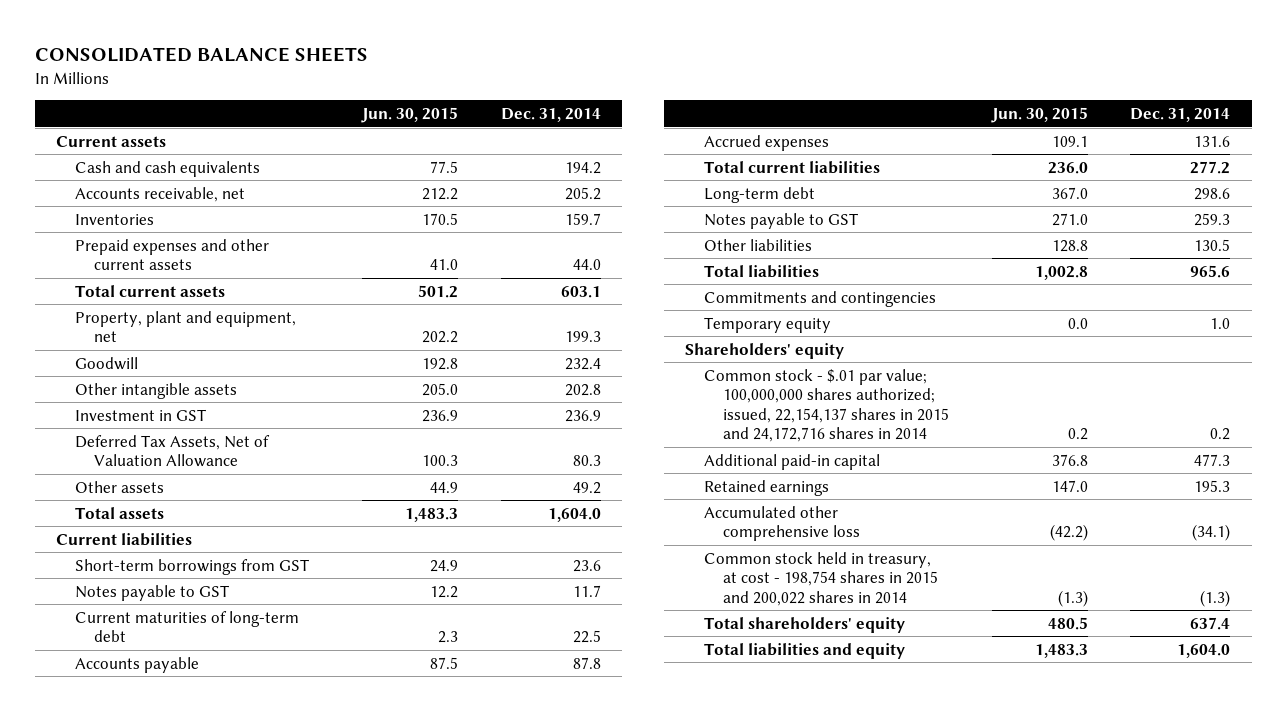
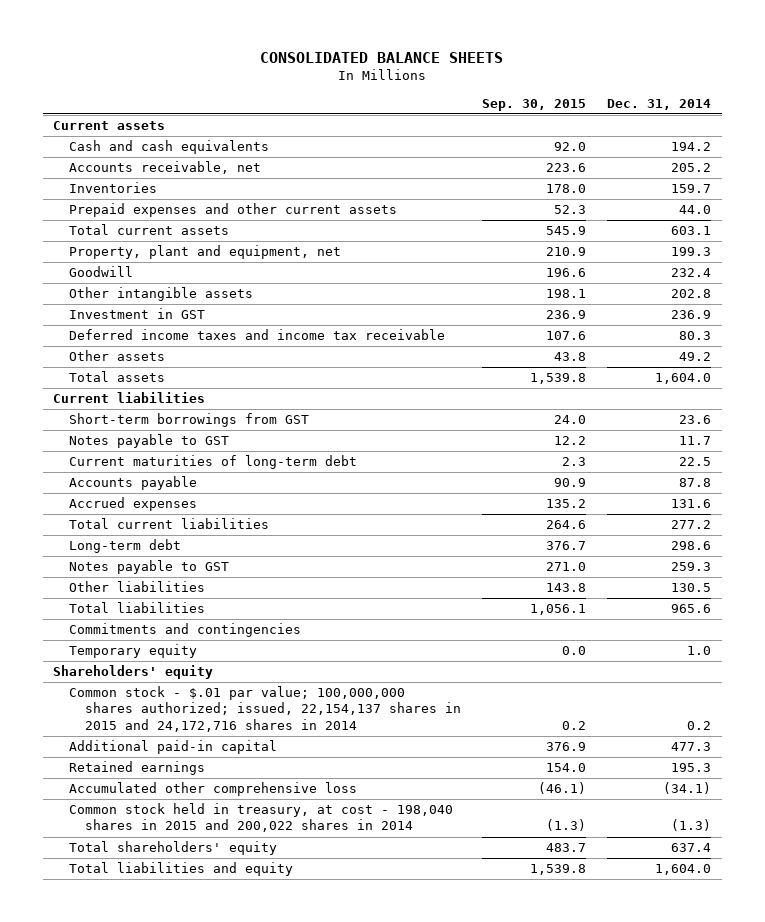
[361,107,459,124] Jun. 30, 2015 -> none
none -> [482,98,587,111] Sep. 30, 2015
[74,434,270,468] Deferred Tax Assets, Net of Valuation Allowance -> [69,329,446,341] Deferred income taxes and income tax receivable
[704,551,939,606] Common stock held in treasury, at cost - 198,754 shares in 2015 and 200,022 shares in 2014 -> [69,803,454,833] Common stock held in treasury, at cost - 198,040 shares in 2015 and 200,022 shares in 2014

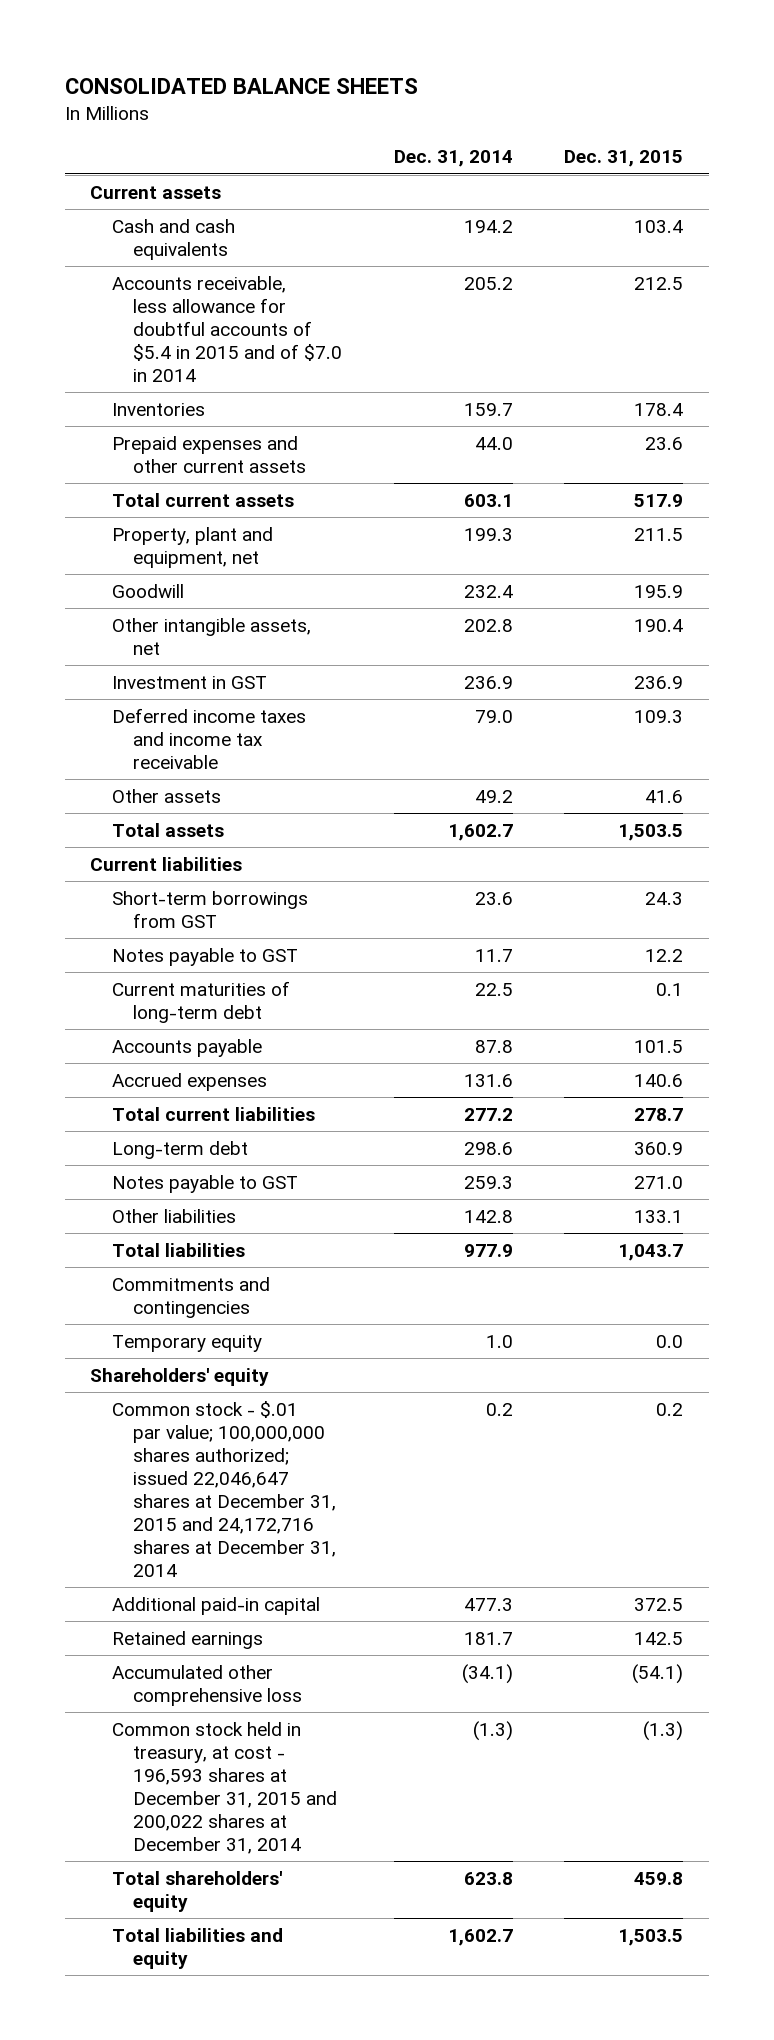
[482,98,587,111] Sep. 30, 2015 -> none
none -> [564,150,684,168] Dec. 31, 2015
[69,161,262,175] Accounts receivable, net -> [111,275,343,382] Accounts receivable, less allowance for doubtful accounts of $5.4 in 2015 and of $7.0 in 2014
[69,287,254,302] Other intangible assets -> [111,617,311,655] Other intangible assets, net
[679,331,712,341] 80.3 -> [474,709,513,723] 79.0
[655,373,712,385] 1,604.0 -> [447,823,513,841] 1,602.7
[671,583,712,593] 130.5 -> [463,1209,513,1223] 142.8
[671,604,712,614] 965.6 -> [463,1243,513,1257] 977.9
[69,686,462,732] Common stock - $.01 par value; 100,000,000 shares authorized; issued, 22,154,137 shares in 2015 and 24,172,716 shares in 2014 -> [111,1400,337,1577] Common stock - $.01 par value; 100,000,000 shares authorized; issued 22,046,647 shares at December 31, 2015 and 24,172,716 shares at December 31, 2014
[671,763,712,773] 195.3 -> [463,1631,513,1645] 181.7
[69,803,454,833] Common stock held in treasury, at cost - 198,040 shares in 2015 and 200,022 shares in 2014 -> [111,1721,338,1854] Common stock held in treasury, at cost - 196,593 shares at December 31, 2015 and 200,022 shares at December 31, 2014
[671,843,712,853] 637.4 -> [463,1871,513,1885] 623.8
[655,864,712,876] 1,604.0 -> [447,1928,513,1946] 1,602.7

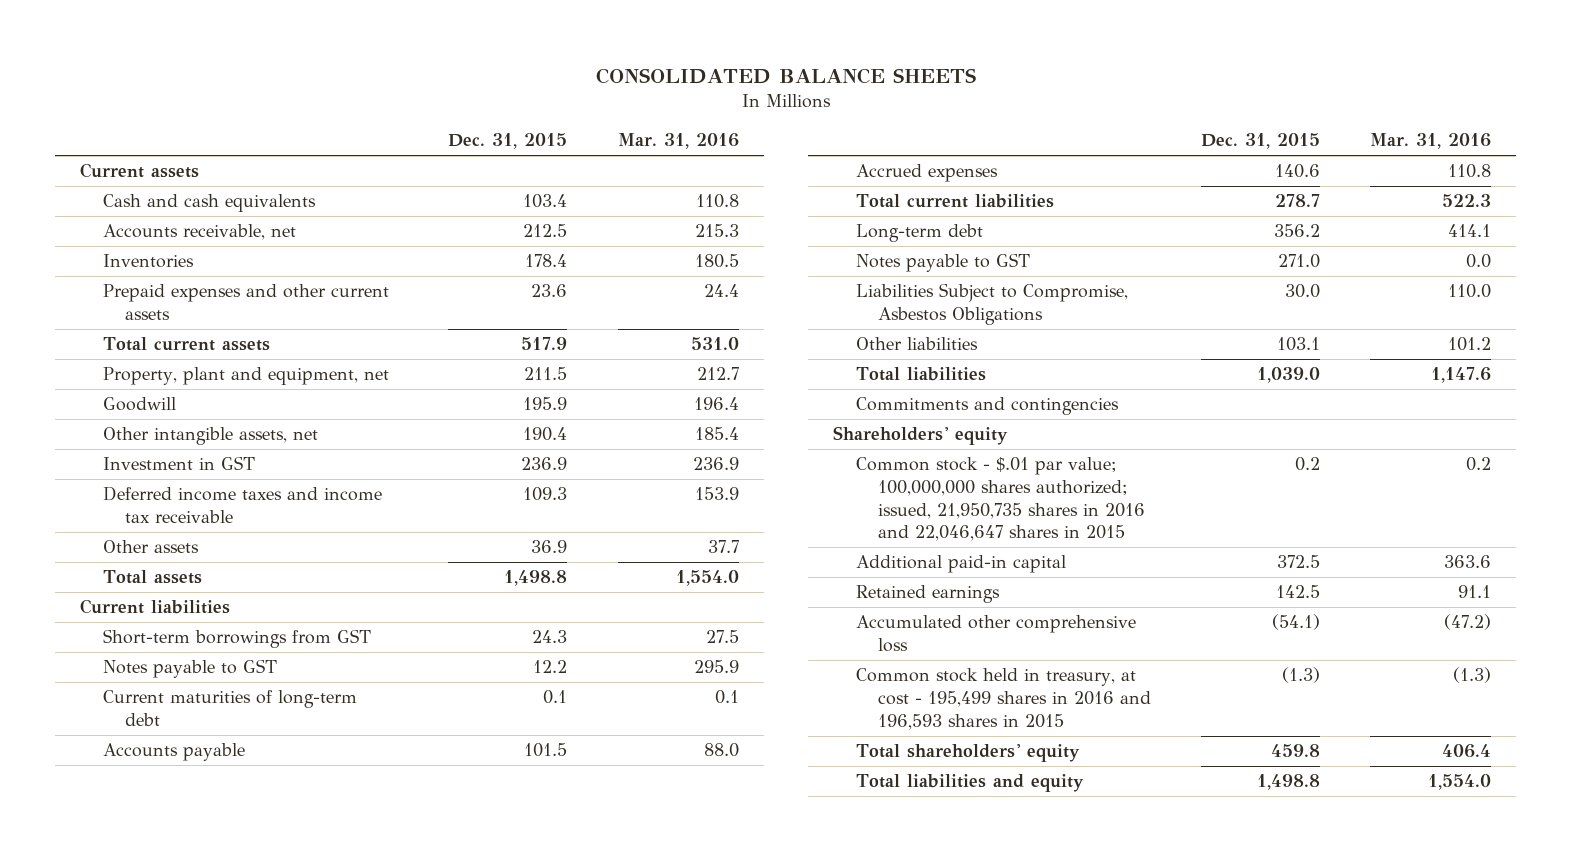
[393,150,513,168] Dec. 31, 2014 -> none
none -> [617,133,739,150] Mar. 31, 2016
[111,275,343,382] Accounts receivable, less allowance for doubtful accounts of $5.4 in 2015 and of $7.0 in 2014 -> [102,224,296,241] Accounts receivable, net
[645,789,684,803] 41.6 -> [531,540,568,554] 36.9
[618,823,684,841] 1,503.5 -> [504,570,568,587] 1,498.8
[634,1141,684,1155] 360.9 -> [1274,224,1321,238] 356.2
none -> [855,283,1128,325] Liabilities Subject to Compromise, Asbestos Obligations
[634,1209,684,1223] 133.1 -> [1277,337,1321,352] 103.1
[618,1243,684,1261] 1,043.7 -> [1257,367,1321,384] 1,039.0
[111,1334,262,1352] Temporary equity -> none
[111,1400,337,1577] Common stock - $.01 par value; 100,000,000 shares authorized; issued 22,046,647 shares at December 31, 2015 and 24,172,716 shares at December 31, 2014 -> [855,457,1146,542] Common stock - $.01 par value; 100,000,000 shares authorized; issued, 21,950,735 shares in 2016 and 22,046,647 shares in 2015
[111,1721,338,1854] Common stock held in treasury, at cost - 196,593 shares at December 31, 2015 and 200,022 shares at December 31, 2014 -> [855,668,1152,730] Common stock held in treasury, at cost - 195,499 shares in 2016 and 196,593 shares in 2015
[618,1928,684,1946] 1,503.5 -> [1257,774,1321,791] 1,498.8

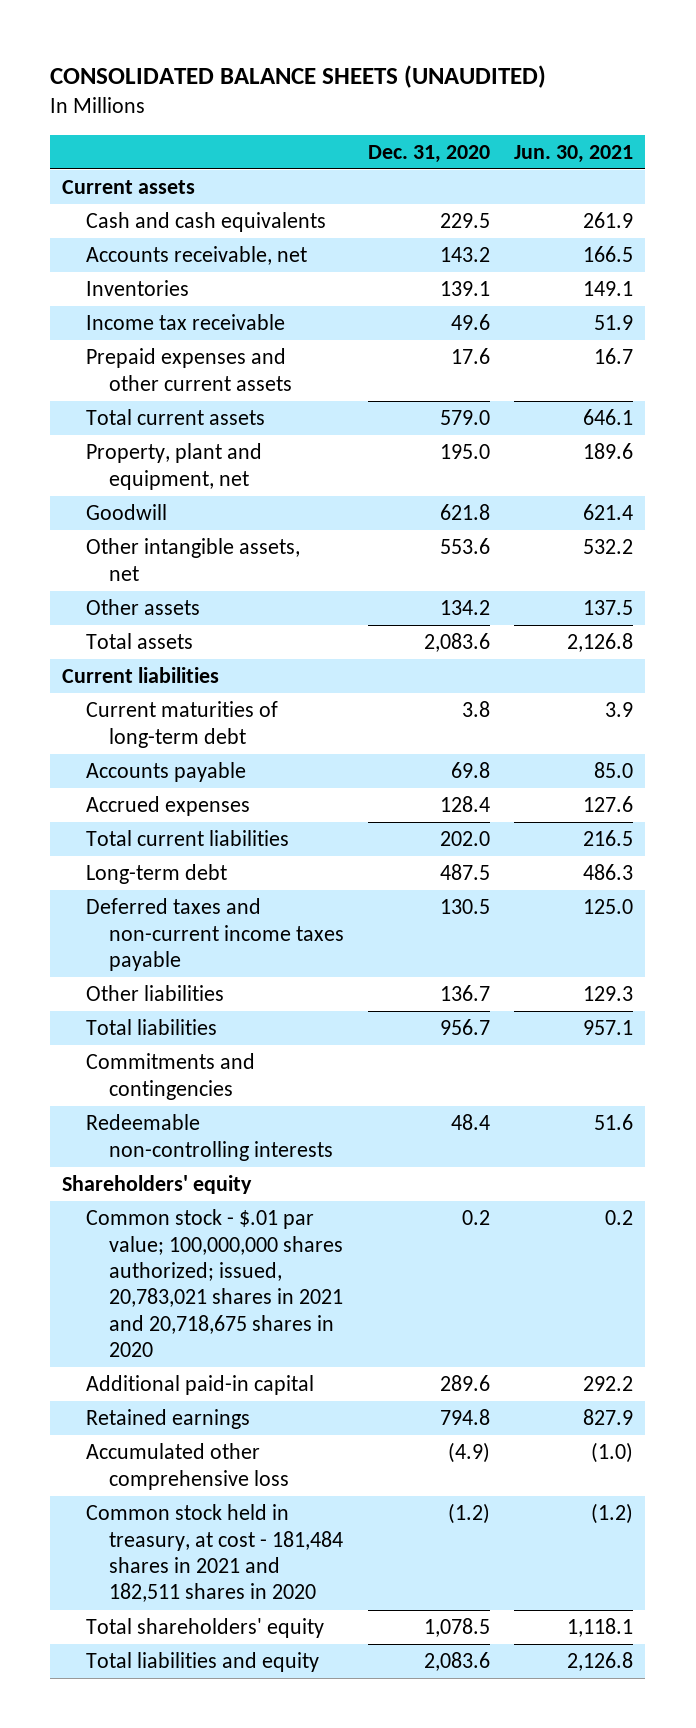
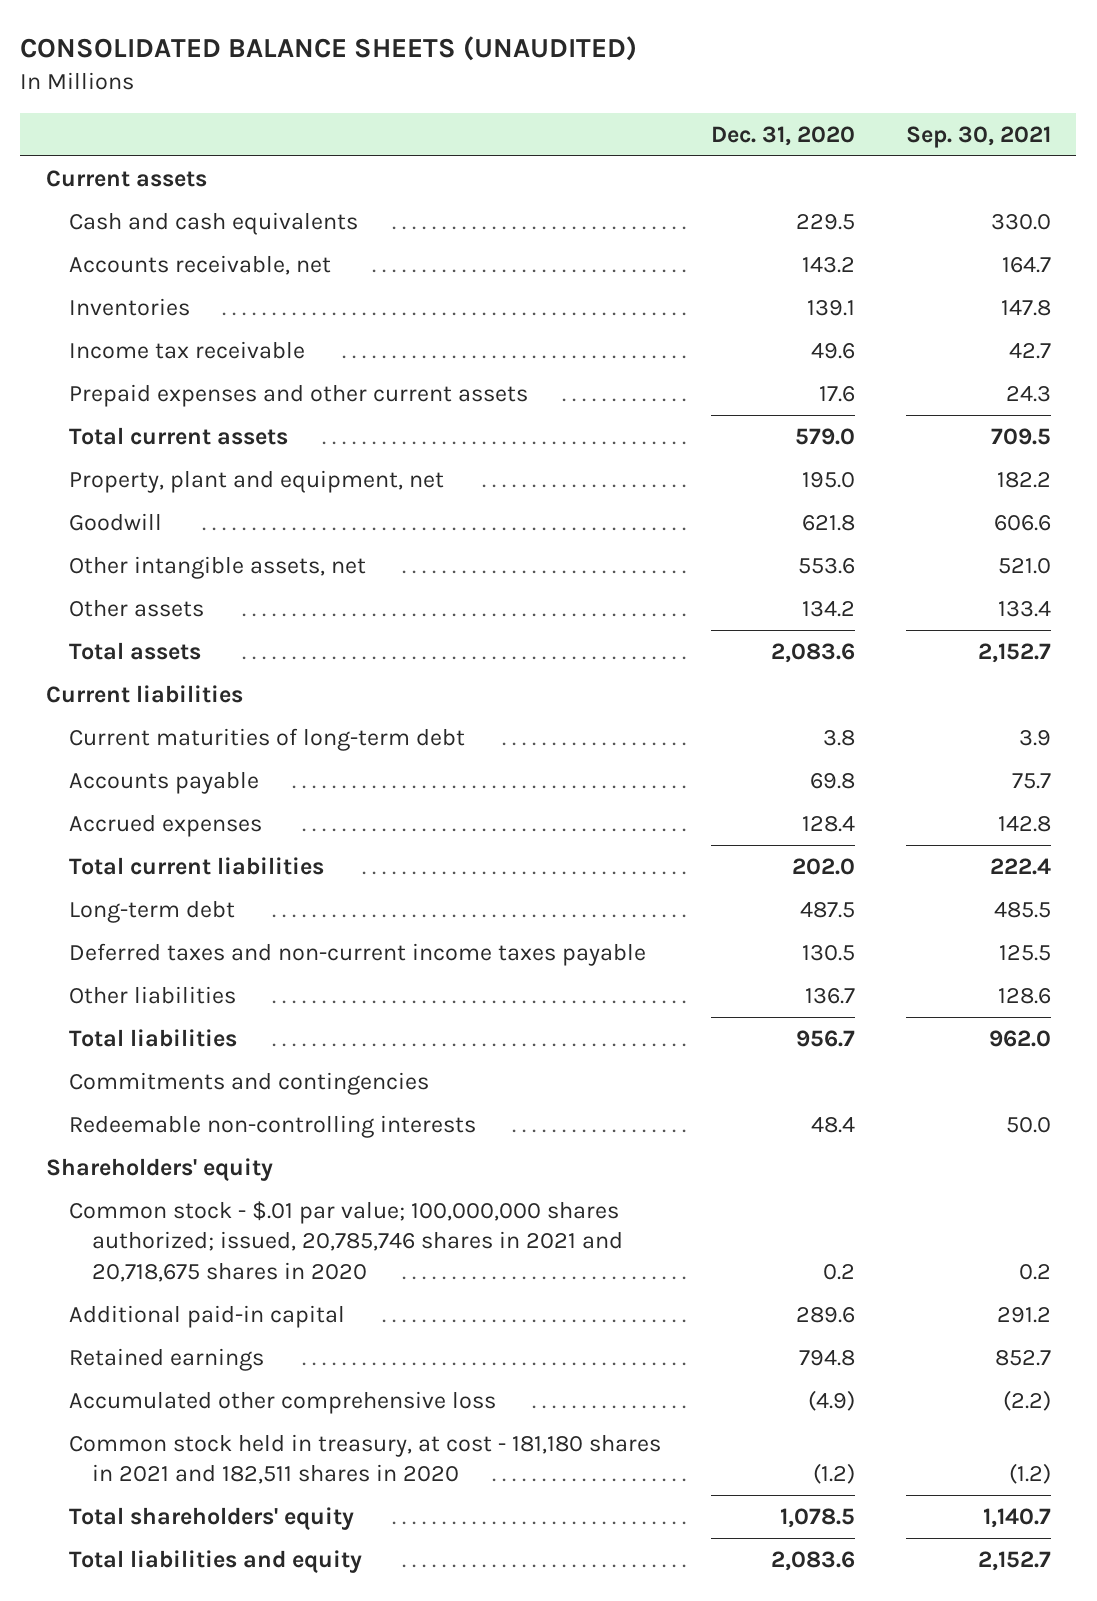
[514,144,634,163] Jun. 30, 2021 -> none
none -> [905,125,1051,148] Sep. 30, 2021
[85,1209,344,1358] Common stock - $.01 par value; 100,000,000 shares authorized; issued, 20,783,021 shares in 2021 and 20,718,675 shares in 2020 -> [68,1201,624,1282] Common stock - $.01 par value; 100,000,000 shares authorized; issued, 20,785,746 shares in 2021 and 20,718,675 shares in 2020
[85,1504,344,1603] Common stock held in treasury, at cost - 181,484 shares in 2021 and 182,511 shares in 2020 -> [68,1434,661,1485] Common stock held in treasury, at cost - 181,180 shares in 2021 and 182,511 shares in 2020

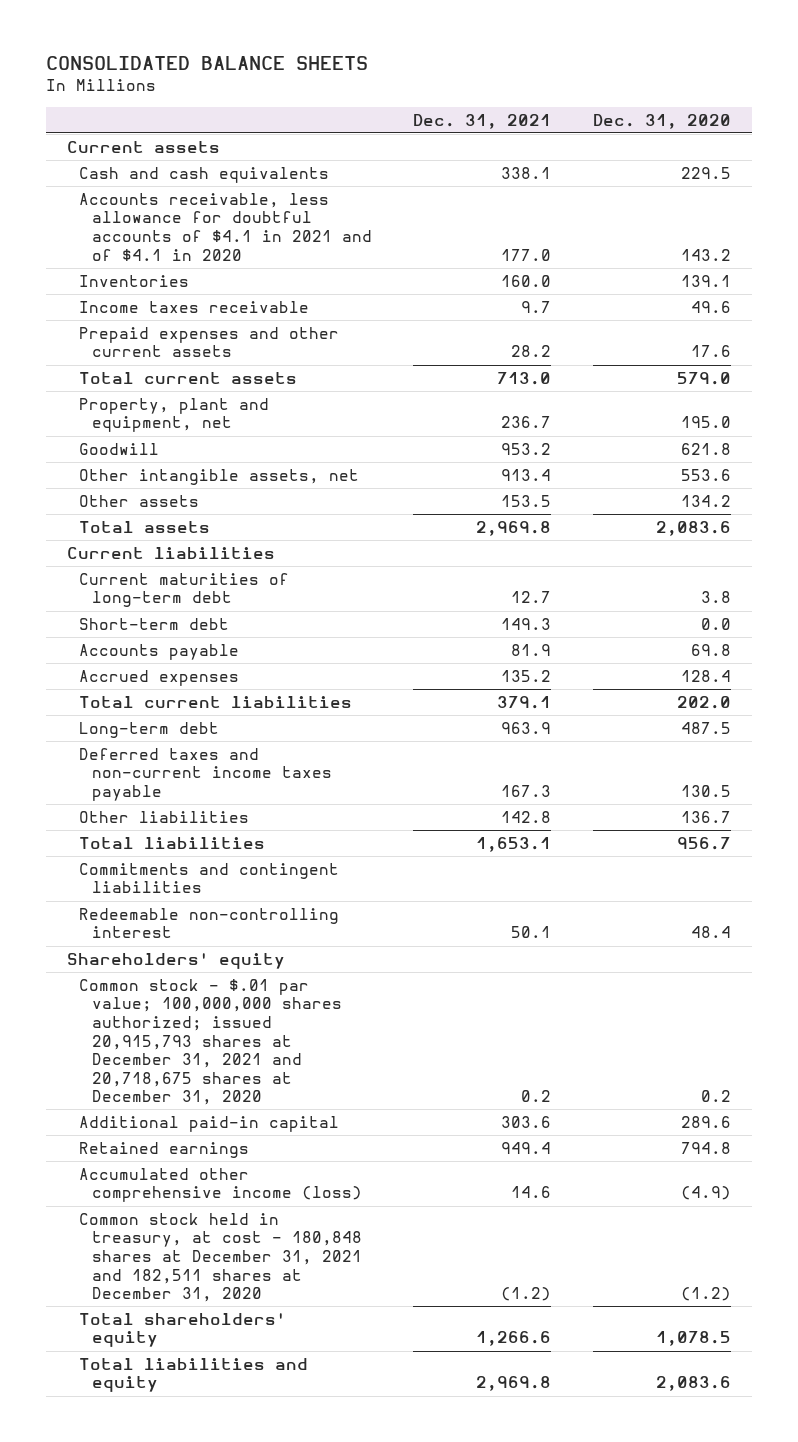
[20,36,638,62] CONSOLIDATED BALANCE SHEETS (UNAUDITED) -> [45,55,368,70] CONSOLIDATED BALANCE SHEETS
[905,125,1051,148] Sep. 30, 2021 -> none
none -> [413,113,552,129] Dec. 31, 2021
[68,255,331,276] Accounts receivable, net -> [79,192,372,261] Accounts receivable, less allowance for doubtful accounts of $4.1 in 2021 and of $4.1 in 2020
[68,341,305,360] Income tax receivable -> [79,300,310,313] Income taxes receivable
none -> [79,617,230,630] Short-term debt
[68,1072,429,1096] Commitments and contingencies -> [79,862,340,894] Commitments and contingent liabilities
[68,1115,476,1139] Redeemable non-controlling interests -> [79,907,340,939] Redeemable non-controlling interest
[68,1201,624,1282] Common stock - $.01 par value; 100,000,000 shares authorized; issued, 20,785,746 shares in 2021 and 20,718,675 shares in 2020 -> [79,978,342,1106] Common stock - $.01 par value; 100,000,000 shares authorized; issued 20,915,793 shares at December 31, 2021 and 20,718,675 shares at December 31, 2020
[68,1391,496,1415] Accumulated other comprehensive loss -> [79,1167,362,1203] Accumulated other comprehensive income (loss)
[68,1434,661,1485] Common stock held in treasury, at cost - 181,180 shares in 2021 and 182,511 shares in 2020 -> [79,1212,362,1303] Common stock held in treasury, at cost - 180,848 shares at December 31, 2021 and 182,511 shares at December 31, 2020

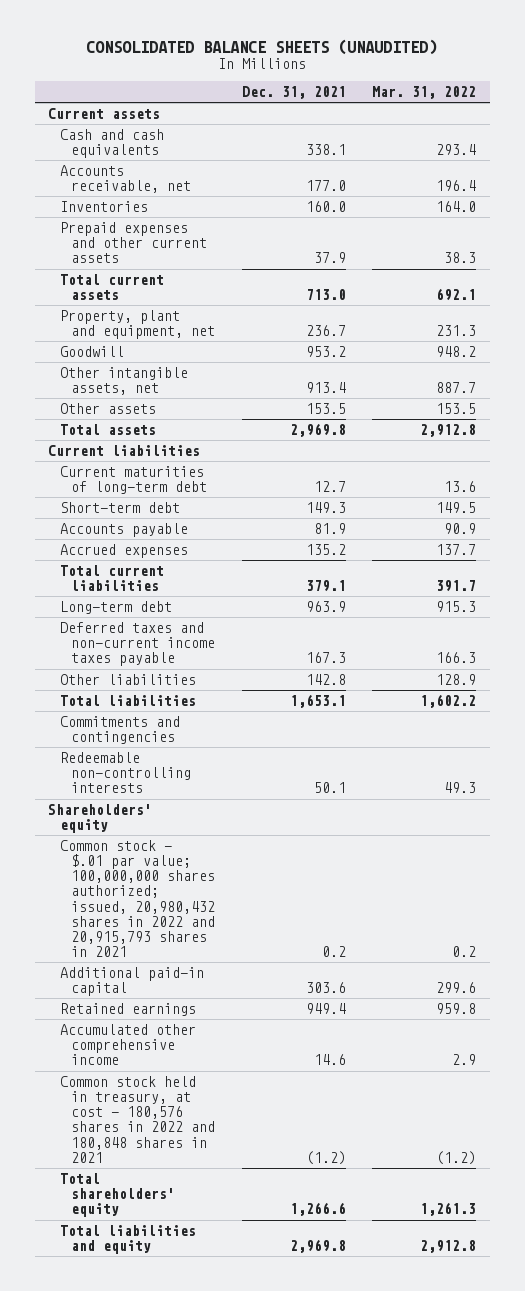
[45,55,368,70] CONSOLIDATED BALANCE SHEETS -> [86,39,438,56] CONSOLIDATED BALANCE SHEETS (UNAUDITED)
[593,113,732,129] Dec. 31, 2020 -> none
none -> [372,85,477,99] Mar. 31, 2022
[79,192,372,261] Accounts receivable, less allowance for doubtful accounts of $4.1 in 2021 and of $4.1 in 2020 -> [59,165,192,194] Accounts receivable, net
[79,300,310,313] Income taxes receivable -> none
[511,345,552,358] 28.2 -> [313,252,346,264] 37.9
[79,862,340,894] Commitments and contingent liabilities -> [59,716,180,745] Commitments and contingencies
[79,907,340,939] Redeemable non-controlling interest -> [59,752,192,794] Redeemable non-controlling interests
[79,978,342,1106] Common stock - $.01 par value; 100,000,000 shares authorized; issued 20,915,793 shares at December 31, 2021 and 20,718,675 shares at December 31, 2020 -> [59,840,216,957] Common stock - $.01 par value; 100,000,000 shares authorized; issued, 20,980,432 shares in 2022 and 20,915,793 shares in 2021
[79,1167,362,1203] Accumulated other comprehensive income (loss) -> [59,1024,196,1066] Accumulated other comprehensive income
[79,1212,362,1303] Common stock held in treasury, at cost - 180,848 shares at December 31, 2021 and 182,511 shares at December 31, 2020 -> [59,1076,216,1163] Common stock held in treasury, at cost - 180,576 shares in 2022 and 180,848 shares in 2021

